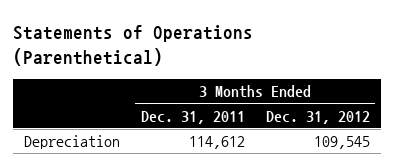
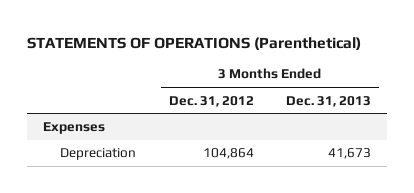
[12,24,253,66] Statements of Operations (Parenthetical) -> [26,36,361,50] STATEMENTS OF OPERATIONS (Parenthetical)
[140,110,245,124] Dec. 31, 2011 -> none
none -> [286,95,372,107] Dec. 31, 2013
none -> [43,122,106,135] Expenses
[314,136,371,150] 109,545 -> [202,148,254,160] 104,864

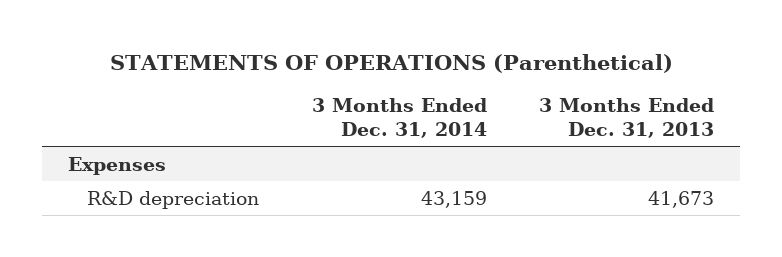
[168,95,254,107] Dec. 31, 2012 -> none
none -> [311,98,487,139] 3 Months Ended Dec. 31, 2014
[60,148,137,161] Depreciation -> [87,190,260,209] R&D depreciation

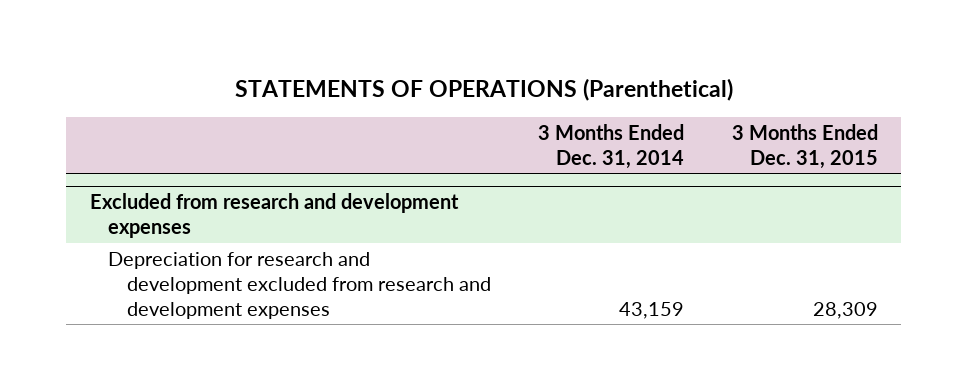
[538,98,714,139] 3 Months Ended Dec. 31, 2013 -> none
none -> [731,123,878,169] 3 Months Ended Dec. 31, 2015
[67,156,166,175] Expenses -> none
none -> [89,193,459,239] Excluded from research and development expenses
[87,190,260,209] R&D depreciation -> [108,251,492,319] Depreciation for research and development excluded from research and development expenses

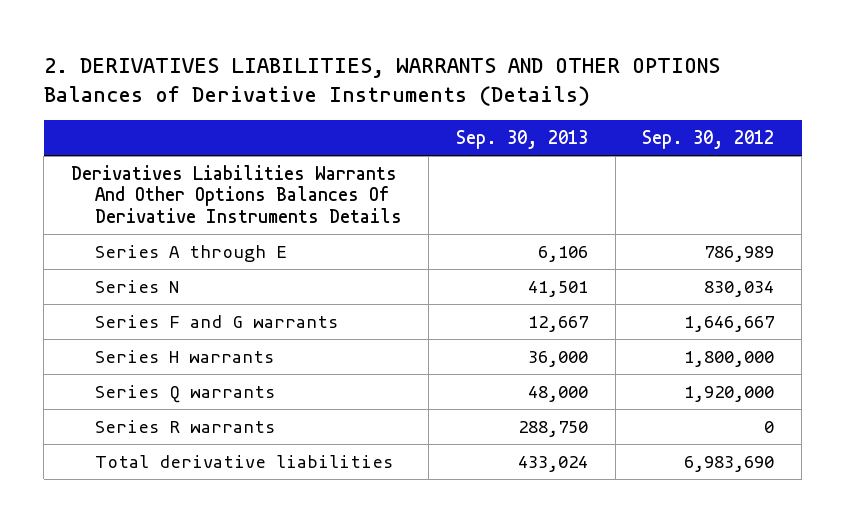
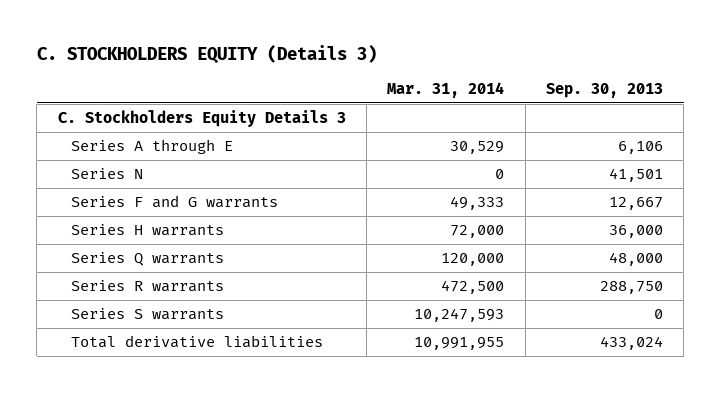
[43,57,720,106] 2. DERIVATIVES LIABILITIES, WARRANTS AND OTHER OPTIONS Balances of Derivative Instruments (Details) -> [36,45,377,64] C. STOCKHOLDERS EQUITY (Details 3)
[642,130,775,150] Sep. 30, 2012 -> none
none -> [387,82,505,99] Mar. 31, 2014
[71,164,402,223] Derivatives Liabilities Warrants And Other Options Balances Of Derivative Instruments Details -> [57,110,346,128] C. Stockholders Equity Details 3
none -> [70,308,224,321] Series S warrants

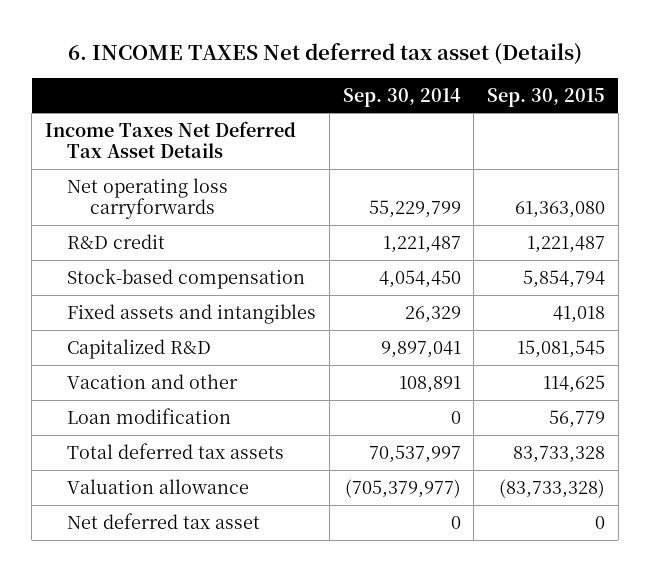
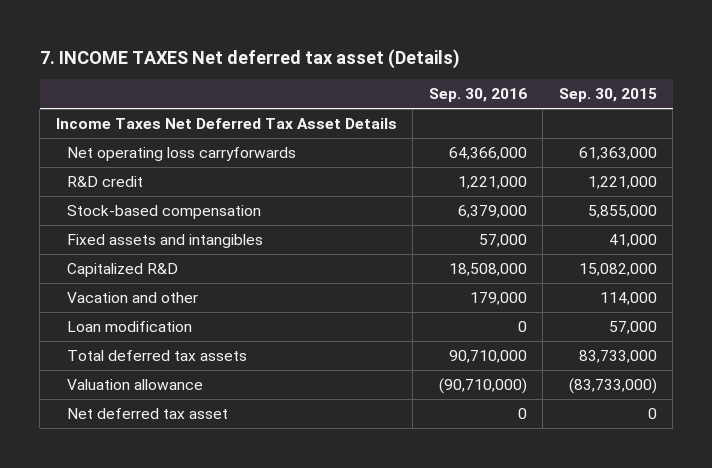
[68,42,583,65] 6. INCOME TAXES Net deferred tax asset (Details) -> [39,48,460,69] 7. INCOME TAXES Net deferred tax asset (Details)
[342,87,461,107] Sep. 30, 2014 -> none
none -> [428,88,527,103] Sep. 30, 2016
[515,201,606,219] 61,363,080 -> [578,147,657,161] 61,363,000
[527,235,606,253] 1,221,487 -> [587,176,657,190] 1,221,000
[523,269,606,288] 5,854,794 -> [587,205,657,219] 5,855,000
[553,305,606,323] 41,018 -> [608,234,657,248] 41,000
[517,339,606,358] 15,081,545 -> [578,263,657,277] 15,082,000
[543,374,606,393] 114,625 -> [599,292,657,306] 114,000
[549,409,606,428] 56,779 -> [608,321,657,335] 57,000
[513,445,606,463] 83,733,328 -> [578,350,657,364] 83,733,000
[499,478,606,498] (83,733,328) -> [568,378,657,395] (83,733,000)

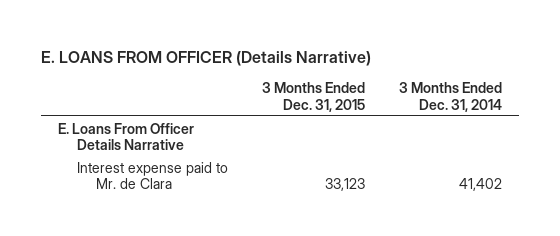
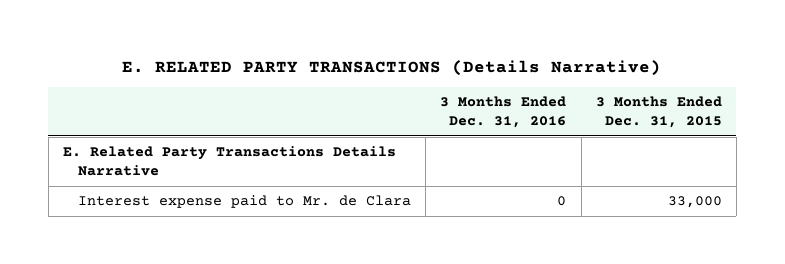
[40,50,371,66] E. LOANS FROM OFFICER (Details Narrative) -> [122,59,662,76] E. RELATED PARTY TRANSACTIONS (Details Narrative)
[399,82,503,112] 3 Months Ended Dec. 31, 2014 -> none
none -> [440,96,567,128] 3 Months Ended Dec. 31, 2016
[57,122,194,150] E. Loans From Officer Details Narrative -> [63,146,397,177] E. Related Party Transactions Details Narrative
[325,177,366,191] 33,123 -> [667,196,722,209] 33,000

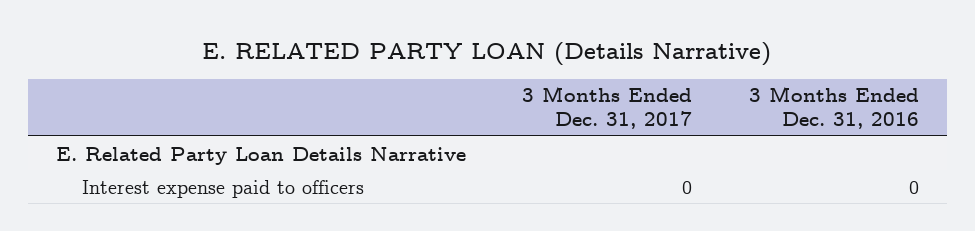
[122,59,662,76] E. RELATED PARTY TRANSACTIONS (Details Narrative) -> [202,41,772,66] E. RELATED PARTY LOAN (Details Narrative)
[595,96,722,128] 3 Months Ended Dec. 31, 2015 -> none
none -> [522,86,693,129] 3 Months Ended Dec. 31, 2017
[63,146,397,177] E. Related Party Transactions Details Narrative -> [55,146,466,165] E. Related Party Loan Details Narrative
[77,195,411,209] Interest expense paid to Mr. de Clara -> [81,179,364,198] Interest expense paid to officers

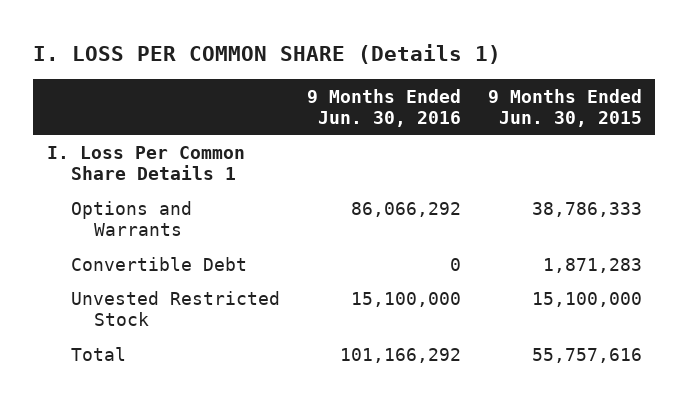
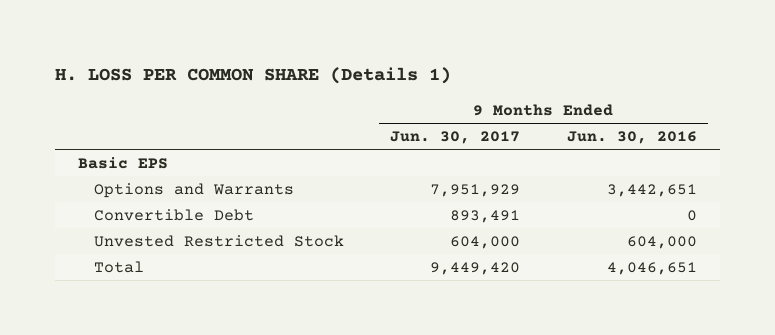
[33,44,502,65] I. LOSS PER COMMON SHARE (Details 1) -> [54,67,451,85] H. LOSS PER COMMON SHARE (Details 1)
[487,88,642,127] 9 Months Ended Jun. 30, 2015 -> none
none -> [390,130,521,144] Jun. 30, 2017
[46,145,245,180] I. Loss Per Common Share Details 1 -> [78,156,169,169] Basic EPS
[350,201,461,217] 86,066,292 -> [606,183,697,197] 3,442,651
[350,291,461,307] 15,100,000 -> [626,235,697,249] 604,000
[339,347,461,363] 101,166,292 -> [606,261,697,275] 4,046,651

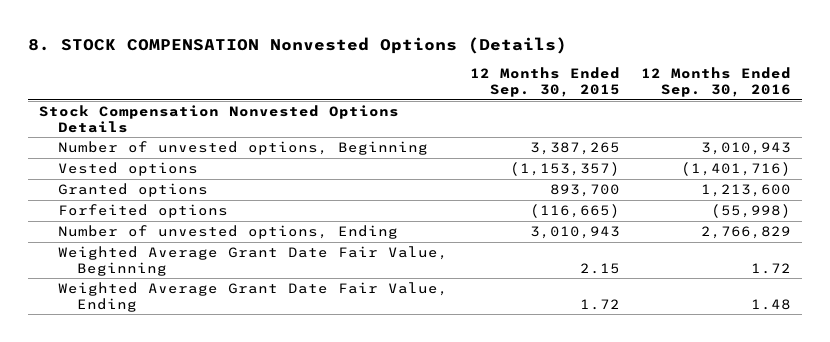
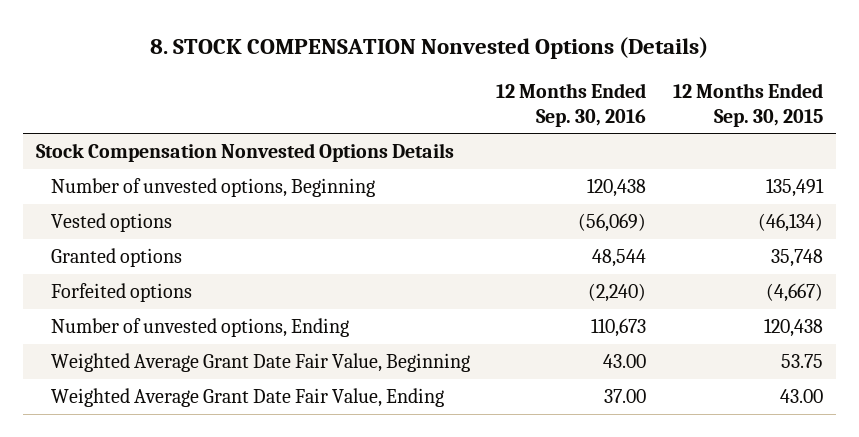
[529,142,620,156] 3,387,265 -> [765,178,824,198] 135,491
[701,142,792,156] 3,010,943 -> [587,178,647,198] 120,438
[509,162,620,177] (1,153,357) -> [757,213,823,233] (46,134)
[681,162,792,177] (1,401,716) -> [578,213,647,233] (56,069)
[549,184,620,198] 893,700 -> [770,249,823,268] 35,748
[701,184,792,198] 1,213,600 -> [592,249,647,268] 48,544
[529,204,620,219] (116,665) -> [765,283,823,303] (4,667)
[711,204,792,219] (55,998) -> [588,283,647,303] (2,240)
[529,226,620,240] 3,010,943 -> [763,318,823,338] 120,438
[701,226,792,240] 2,766,829 -> [591,318,647,338] 110,673
[579,262,620,274] 2.15 -> [780,354,823,369] 53.75
[751,262,792,274] 1.72 -> [603,354,647,369] 43.00
[579,298,620,310] 1.72 -> [779,389,823,404] 43.00
[751,298,792,310] 1.48 -> [604,389,647,404] 37.00

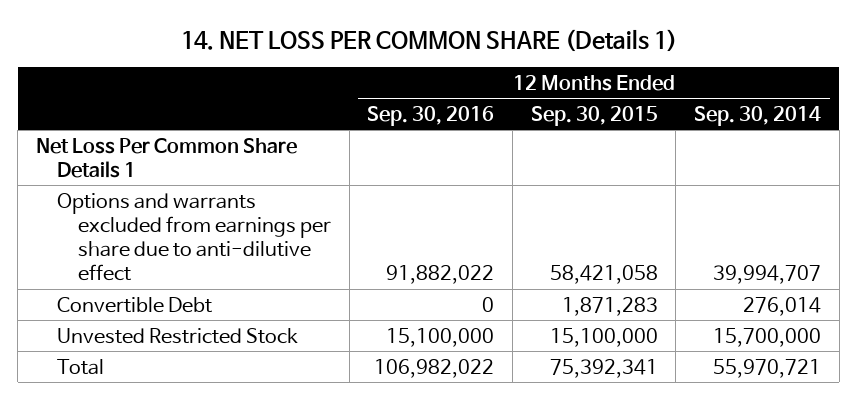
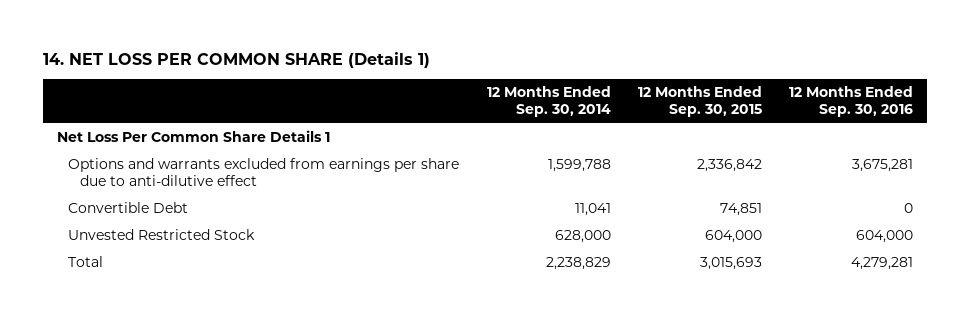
[386,265,495,285] 91,882,022 -> [852,159,914,173] 3,675,281
[549,265,658,285] 58,421,058 -> [697,159,763,173] 2,336,842
[713,265,822,285] 39,994,707 -> [547,159,611,173] 1,599,788
[561,296,658,316] 1,871,283 -> [720,203,763,217] 74,851
[743,296,822,316] 276,014 -> [574,203,611,217] 11,041
[386,327,495,347] 15,100,000 -> [856,230,914,244] 604,000
[549,327,658,347] 15,100,000 -> [705,230,763,244] 604,000
[713,327,822,347] 15,700,000 -> [554,230,611,244] 628,000
[374,358,495,378] 106,982,022 -> [851,257,914,271] 4,279,281
[549,358,658,378] 75,392,341 -> [700,257,763,271] 3,015,693
[713,358,822,378] 55,970,721 -> [545,257,611,271] 2,238,829

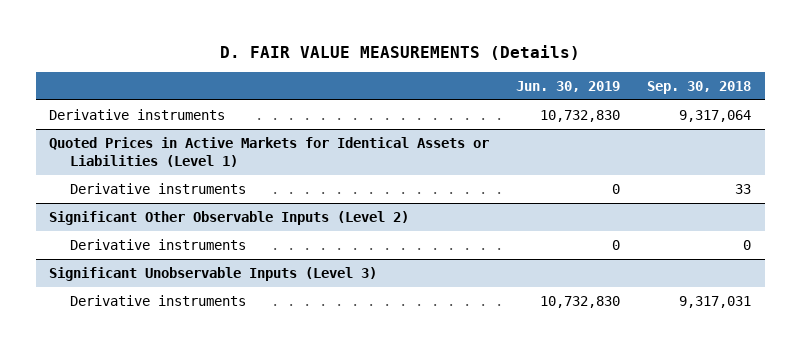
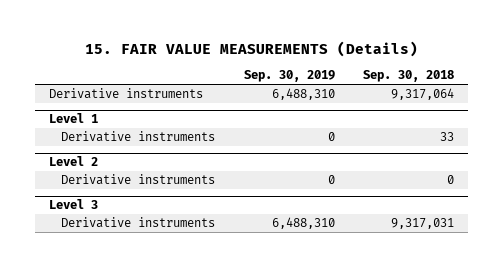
[220,44,581,60] D. FAIR VALUE MEASUREMENTS (Details) -> [84,41,418,58] 15. FAIR VALUE MEASUREMENTS (Details)
[516,81,621,93] Jun. 30, 2019 -> none
none -> [243,70,335,83] Sep. 30, 2019
[49,136,490,168] Quoted Prices in Active Markets for Identical Assets or Liabilities (Level 1) -> [49,113,99,124] Level 1
[49,210,410,225] Significant Other Observable Inputs (Level 2) -> [49,156,99,167] Level 2
[49,266,378,281] Significant Unobservable Inputs (Level 3) -> [49,199,99,210] Level 3

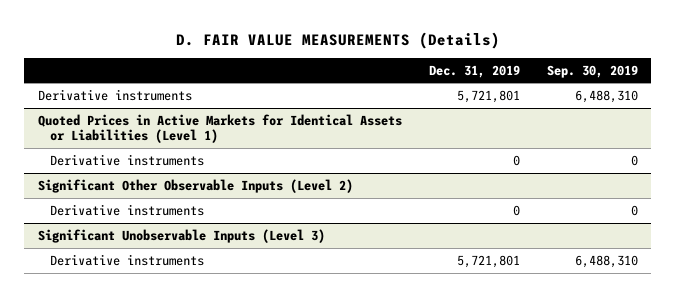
[84,41,418,58] 15. FAIR VALUE MEASUREMENTS (Details) -> [175,31,500,49] D. FAIR VALUE MEASUREMENTS (Details)
[363,70,455,83] Sep. 30, 2018 -> none
none -> [428,64,520,78] Dec. 31, 2019
[49,113,99,124] Level 1 -> [37,113,402,143] Quoted Prices in Active Markets for Identical Assets or Liabilities (Level 1)
[49,156,99,167] Level 2 -> [37,178,353,193] Significant Other Observable Inputs (Level 2)
[49,199,99,210] Level 3 -> [37,228,325,243] Significant Unobservable Inputs (Level 3)

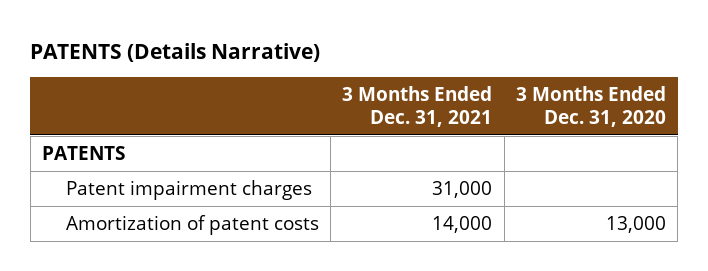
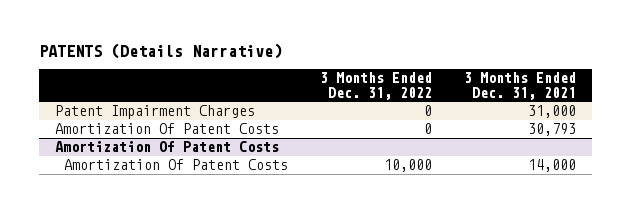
[515,86,666,128] 3 Months Ended Dec. 31, 2020 -> none
none -> [320,72,433,100] 3 Months Ended Dec. 31, 2022
[41,145,125,160] PATENTS -> none
[65,179,312,200] Patent impairment charges -> [54,105,255,120] Patent Impairment Charges
[65,214,319,235] Amortization of patent costs -> [54,123,279,135] Amortization Of Patent Costs
[432,215,493,233] 14,000 -> [528,123,577,137] 30,793
none -> [54,141,279,153] Amortization Of Patent Costs
none -> [64,159,289,171] Amortization Of Patent Costs

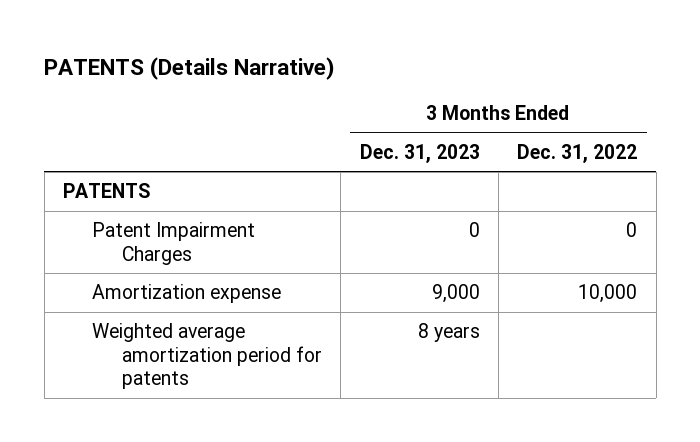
[464,72,577,100] 3 Months Ended Dec. 31, 2021 -> none
none -> [359,144,480,164] Dec. 31, 2023
none -> [63,183,151,199] PATENTS
[54,141,279,153] Amortization Of Patent Costs -> none
[64,159,289,171] Amortization Of Patent Costs -> none
[54,123,279,135] Amortization Of Patent Costs -> [92,284,282,304] Amortization expense
[424,123,433,135] 0 -> [578,284,638,304] 10,000
none -> [92,323,322,390] Weighted average amortization period for patents

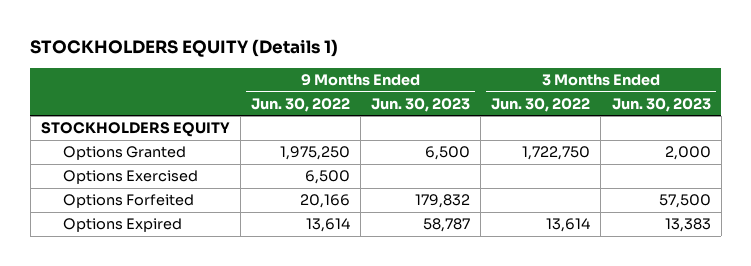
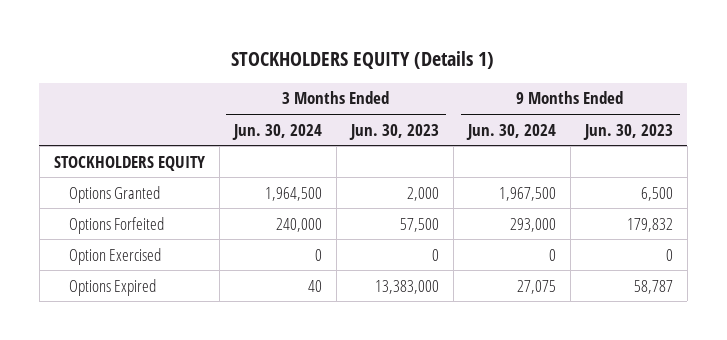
[250,97,350,112] Jun. 30, 2022 -> none
[491,97,591,112] Jun. 30, 2022 -> none
none -> [231,123,322,140] Jun. 30, 2024
none -> [465,123,556,140] Jun. 30, 2024
[62,170,198,185] Options Exercised -> none
none -> [68,247,161,265] Option Exercised
[664,218,711,233] 13,383 -> [374,279,439,294] 13,383,000

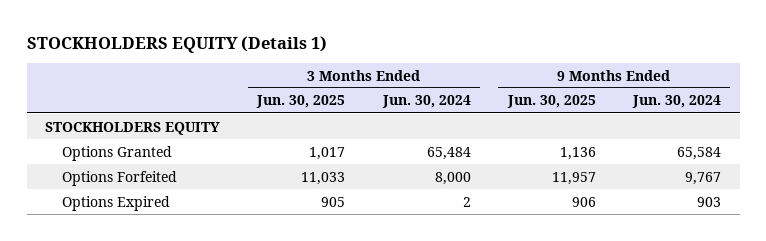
[348,123,439,140] Jun. 30, 2023 -> none
[582,123,673,140] Jun. 30, 2023 -> none
none -> [256,95,346,109] Jun. 30, 2025
none -> [506,95,596,109] Jun. 30, 2025
[68,247,161,265] Option Exercised -> none
[264,186,322,201] 1,964,500 -> [426,146,471,160] 65,484
[498,186,556,201] 1,967,500 -> [676,146,721,160] 65,584
[275,217,322,232] 240,000 -> [434,171,471,185] 8,000
[509,217,556,232] 293,000 -> [684,171,721,185] 9,767
[307,279,322,292] 40 -> [462,196,471,207] 2
[516,279,556,294] 27,075 -> [696,196,721,207] 903

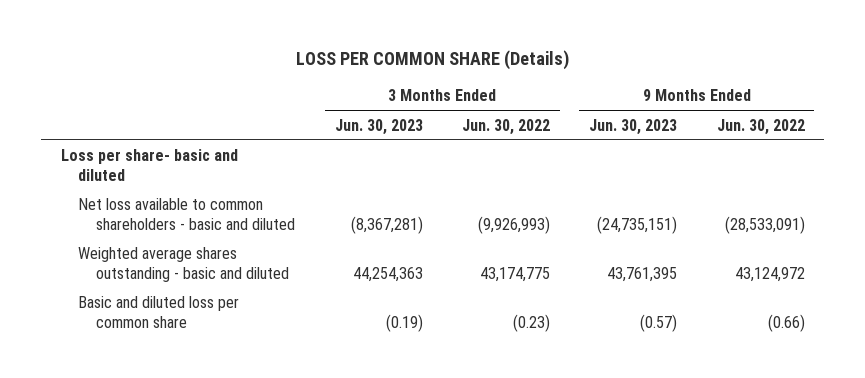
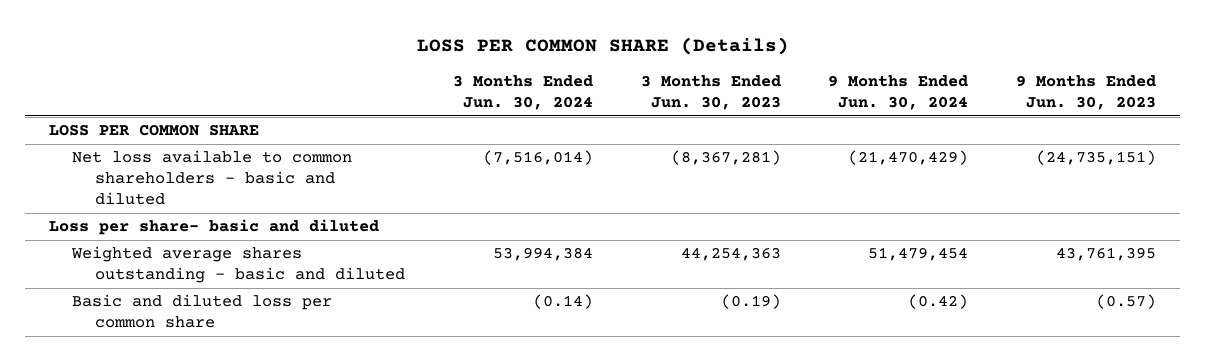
[461,118,550,135] Jun. 30, 2022 -> none
[716,118,805,135] Jun. 30, 2022 -> none
none -> [452,75,593,111] 3 Months Ended Jun. 30, 2024
none -> [828,75,969,111] 9 Months Ended Jun. 30, 2024
none -> [49,124,260,137] LOSS PER COMMON SHARE
[60,149,238,181] Loss per share- basic and diluted -> [49,219,380,236] Loss per share- basic and diluted

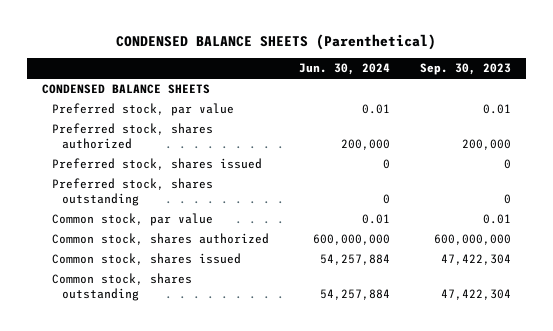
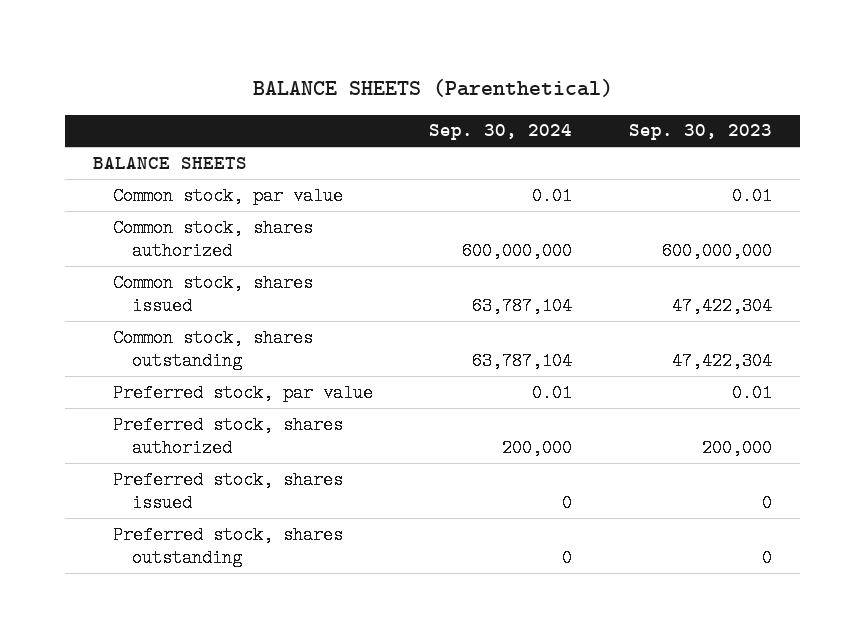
[116,33,437,50] CONDENSED BALANCE SHEETS (Parenthetical) -> [252,79,613,98] BALANCE SHEETS (Parenthetical)
[298,63,390,76] Jun. 30, 2024 -> none
none -> [429,124,573,141] Sep. 30, 2024
[42,84,211,95] CONDENSED BALANCE SHEETS -> [93,156,248,169] BALANCE SHEETS
[52,103,235,117] Preferred stock, par value -> [112,383,373,402] Preferred stock, par value
[52,123,214,150] Preferred stock, shares authorized -> [112,415,343,457] Preferred stock, shares authorized
[52,158,263,171] Preferred stock, shares issued -> [112,470,343,512] Preferred stock, shares issued
[52,178,214,207] Preferred stock, shares outstanding -> [112,525,343,567] Preferred stock, shares outstanding

